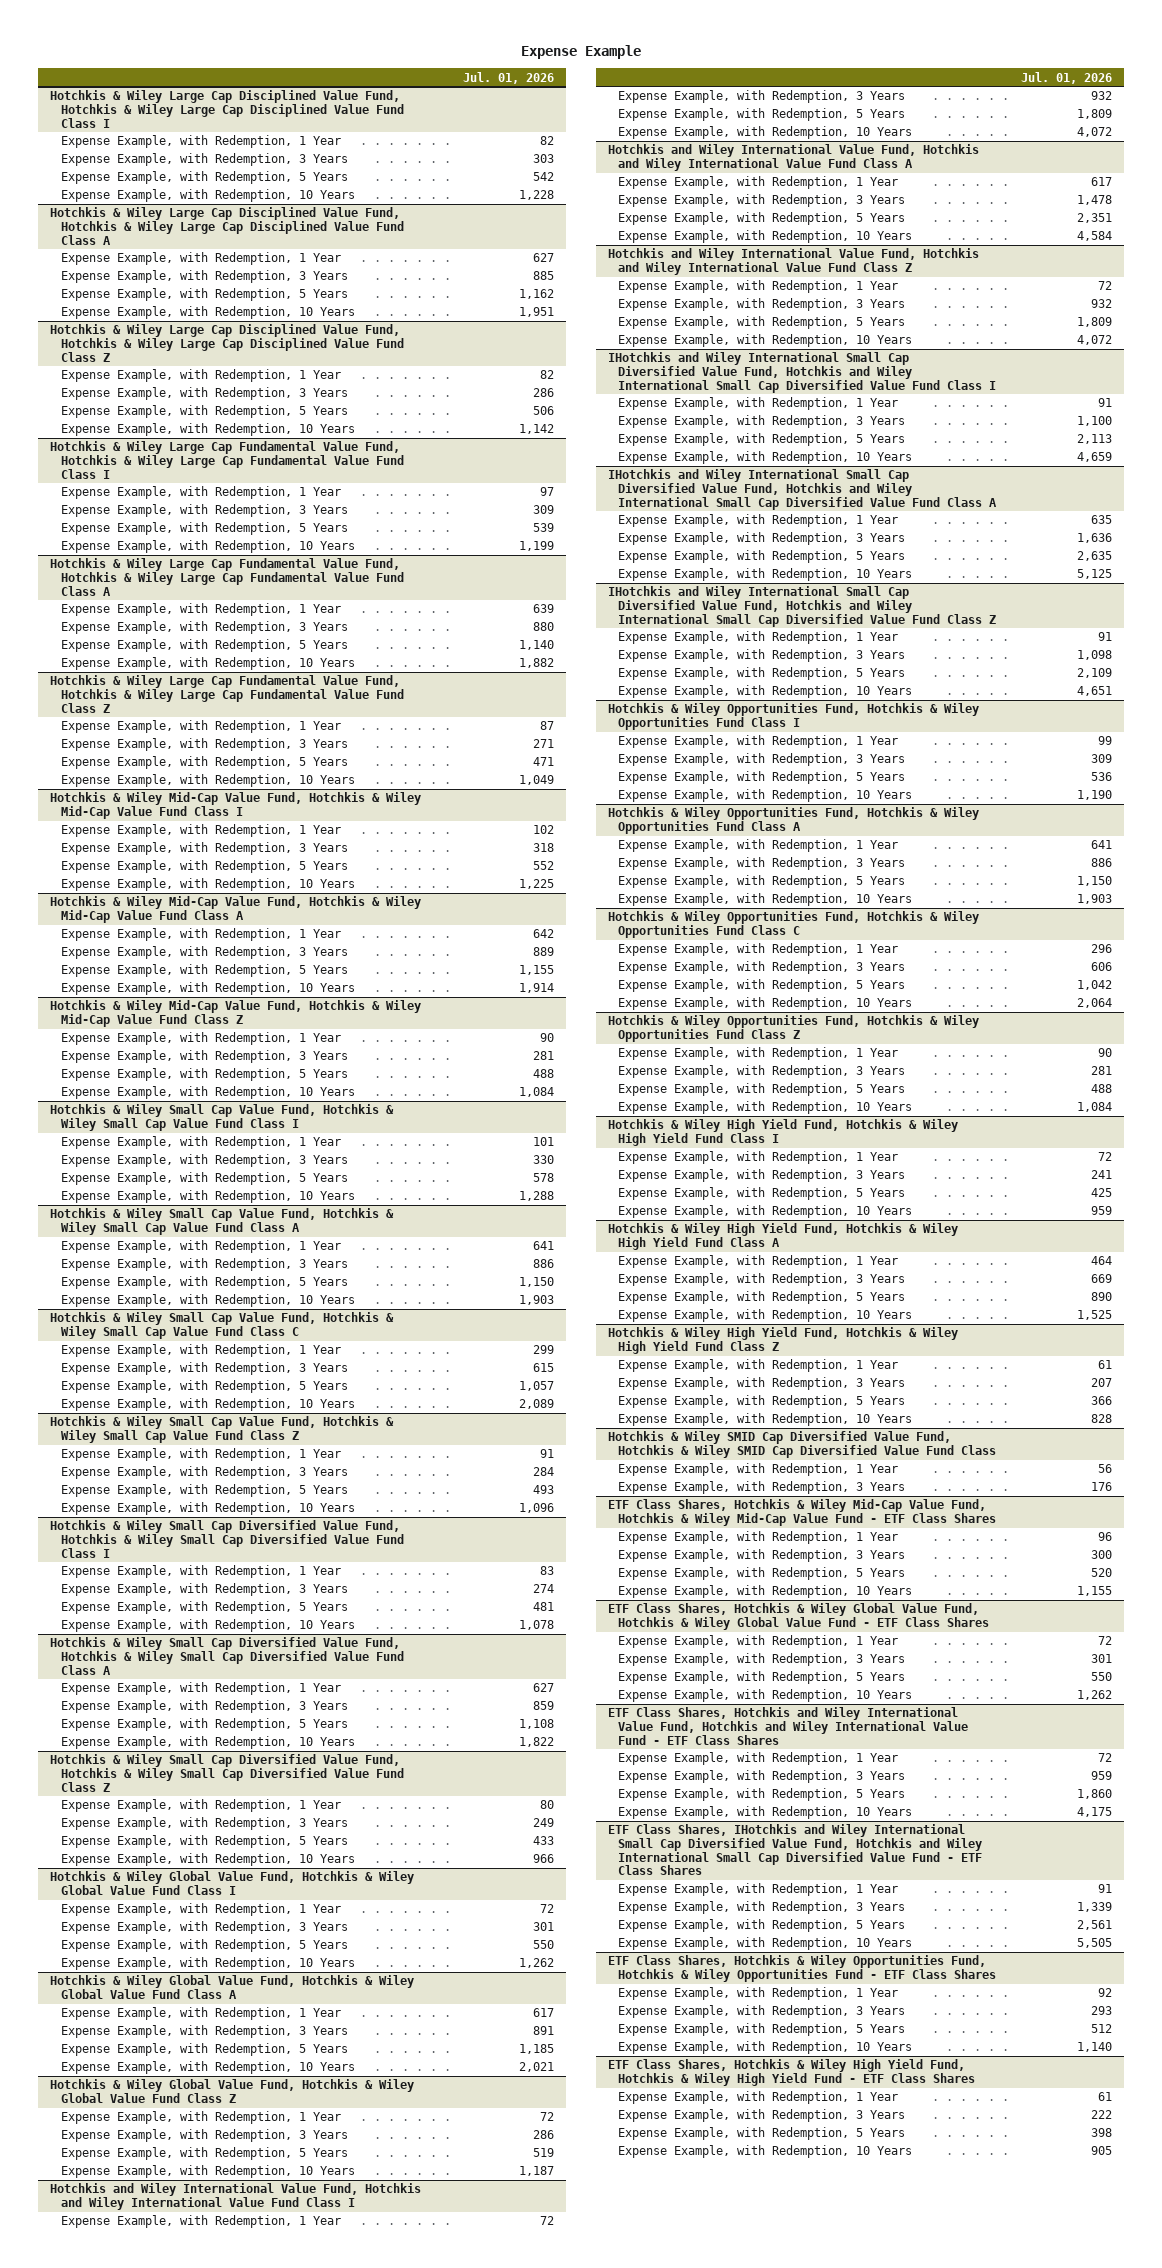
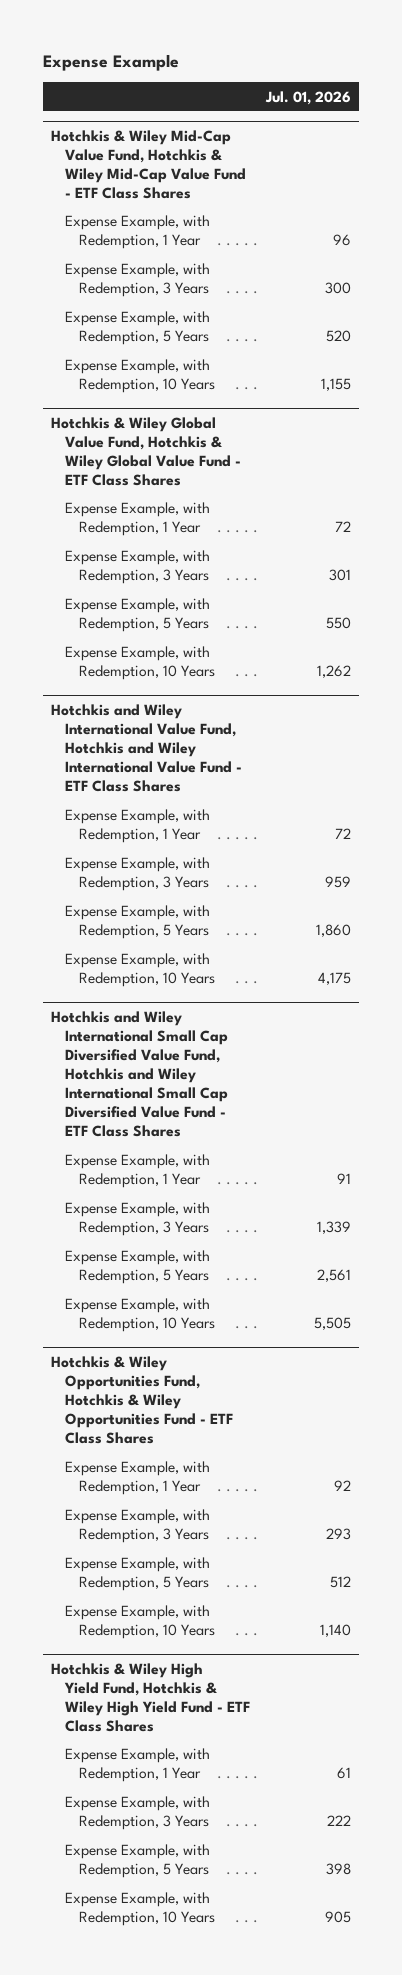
[50,90,404,128] Hotchkis & Wiley Large Cap Disciplined Value Fund, Hotchkis & Wiley Large Cap Disciplined Value Fund Class I -> none
[60,135,341,149] Expense Example, with Redemption, 1 Year -> none
[60,153,348,167] Expense Example, with Redemption, 3 Years -> none
[60,171,348,185] Expense Example, with Redemption, 5 Years -> none
[60,189,355,203] Expense Example, with Redemption, 10 Years -> none
[50,207,404,245] Hotchkis & Wiley Large Cap Disciplined Value Fund, Hotchkis & Wiley Large Cap Disciplined Value Fund Class A -> none
[60,252,341,266] Expense Example, with Redemption, 1 Year -> none
[60,270,348,284] Expense Example, with Redemption, 3 Years -> none
[60,288,348,302] Expense Example, with Redemption, 5 Years -> none
[60,306,355,320] Expense Example, with Redemption, 10 Years -> none
[50,324,404,362] Hotchkis & Wiley Large Cap Disciplined Value Fund, Hotchkis & Wiley Large Cap Disciplined Value Fund Class Z -> none
[60,369,341,383] Expense Example, with Redemption, 1 Year -> none
[60,387,348,401] Expense Example, with Redemption, 3 Years -> none
[60,405,348,419] Expense Example, with Redemption, 5 Years -> none
[60,423,355,437] Expense Example, with Redemption, 10 Years -> none
[50,441,404,479] Hotchkis & Wiley Large Cap Fundamental Value Fund, Hotchkis & Wiley Large Cap Fundamental Value Fund Class I -> none
[60,486,341,500] Expense Example, with Redemption, 1 Year -> none
[60,504,348,518] Expense Example, with Redemption, 3 Years -> none
[60,522,348,536] Expense Example, with Redemption, 5 Years -> none
[60,540,355,554] Expense Example, with Redemption, 10 Years -> none
[50,558,404,596] Hotchkis & Wiley Large Cap Fundamental Value Fund, Hotchkis & Wiley Large Cap Fundamental Value Fund Class A -> none
[60,603,341,617] Expense Example, with Redemption, 1 Year -> none
[60,621,348,635] Expense Example, with Redemption, 3 Years -> none
[60,639,348,653] Expense Example, with Redemption, 5 Years -> none
[60,657,355,671] Expense Example, with Redemption, 10 Years -> none
[50,675,404,713] Hotchkis & Wiley Large Cap Fundamental Value Fund, Hotchkis & Wiley Large Cap Fundamental Value Fund Class Z -> none
[60,720,341,734] Expense Example, with Redemption, 1 Year -> none
[60,738,348,752] Expense Example, with Redemption, 3 Years -> none
[60,756,348,770] Expense Example, with Redemption, 5 Years -> none
[60,774,355,788] Expense Example, with Redemption, 10 Years -> none
[50,792,422,820] Hotchkis & Wiley Mid-Cap Value Fund, Hotchkis & Wiley Mid-Cap Value Fund Class I -> none
[60,824,341,838] Expense Example, with Redemption, 1 Year -> none
[60,842,348,856] Expense Example, with Redemption, 3 Years -> none
[60,860,348,874] Expense Example, with Redemption, 5 Years -> none
[60,878,355,892] Expense Example, with Redemption, 10 Years -> none
[50,896,422,924] Hotchkis & Wiley Mid-Cap Value Fund, Hotchkis & Wiley Mid-Cap Value Fund Class A -> none
[60,928,341,942] Expense Example, with Redemption, 1 Year -> none
[60,946,348,960] Expense Example, with Redemption, 3 Years -> none
[60,964,348,978] Expense Example, with Redemption, 5 Years -> none
[60,982,355,996] Expense Example, with Redemption, 10 Years -> none
[50,1000,422,1028] Hotchkis & Wiley Mid-Cap Value Fund, Hotchkis & Wiley Mid-Cap Value Fund Class Z -> none
[60,1032,341,1046] Expense Example, with Redemption, 1 Year -> none
[60,1050,348,1064] Expense Example, with Redemption, 3 Years -> none
[60,1068,348,1082] Expense Example, with Redemption, 5 Years -> none
[60,1086,355,1100] Expense Example, with Redemption, 10 Years -> none
[50,1104,395,1132] Hotchkis & Wiley Small Cap Value Fund, Hotchkis & Wiley Small Cap Value Fund Class I -> none
[60,1136,341,1150] Expense Example, with Redemption, 1 Year -> none
[60,1154,348,1168] Expense Example, with Redemption, 3 Years -> none
[60,1172,348,1186] Expense Example, with Redemption, 5 Years -> none
[60,1190,355,1204] Expense Example, with Redemption, 10 Years -> none
[50,1208,395,1236] Hotchkis & Wiley Small Cap Value Fund, Hotchkis & Wiley Small Cap Value Fund Class A -> none
[60,1240,341,1254] Expense Example, with Redemption, 1 Year -> none
[60,1258,348,1272] Expense Example, with Redemption, 3 Years -> none
[60,1276,348,1290] Expense Example, with Redemption, 5 Years -> none
[60,1294,355,1308] Expense Example, with Redemption, 10 Years -> none
[50,1312,395,1340] Hotchkis & Wiley Small Cap Value Fund, Hotchkis & Wiley Small Cap Value Fund Class C -> none
[60,1344,341,1358] Expense Example, with Redemption, 1 Year -> none
[60,1362,348,1376] Expense Example, with Redemption, 3 Years -> none
[60,1380,348,1394] Expense Example, with Redemption, 5 Years -> none
[60,1398,355,1412] Expense Example, with Redemption, 10 Years -> none
[50,1416,395,1444] Hotchkis & Wiley Small Cap Value Fund, Hotchkis & Wiley Small Cap Value Fund Class Z -> none
[60,1448,341,1462] Expense Example, with Redemption, 1 Year -> none
[60,1466,348,1480] Expense Example, with Redemption, 3 Years -> none
[60,1484,348,1498] Expense Example, with Redemption, 5 Years -> none
[60,1502,355,1516] Expense Example, with Redemption, 10 Years -> none
[50,1520,404,1558] Hotchkis & Wiley Small Cap Diversified Value Fund, Hotchkis & Wiley Small Cap Diversified Value Fund Class I -> none
[60,1565,341,1579] Expense Example, with Redemption, 1 Year -> none
[60,1583,348,1597] Expense Example, with Redemption, 3 Years -> none
[60,1601,348,1615] Expense Example, with Redemption, 5 Years -> none
[60,1619,355,1633] Expense Example, with Redemption, 10 Years -> none
[50,1637,404,1675] Hotchkis & Wiley Small Cap Diversified Value Fund, Hotchkis & Wiley Small Cap Diversified Value Fund Class A -> none
[60,1682,341,1696] Expense Example, with Redemption, 1 Year -> none
[60,1700,348,1714] Expense Example, with Redemption, 3 Years -> none
[60,1718,348,1732] Expense Example, with Redemption, 5 Years -> none
[60,1736,355,1750] Expense Example, with Redemption, 10 Years -> none
[50,1754,404,1792] Hotchkis & Wiley Small Cap Diversified Value Fund, Hotchkis & Wiley Small Cap Diversified Value Fund Class Z -> none
[60,1799,341,1813] Expense Example, with Redemption, 1 Year -> none
[60,1817,348,1831] Expense Example, with Redemption, 3 Years -> none
[60,1835,348,1849] Expense Example, with Redemption, 5 Years -> none
[60,1853,355,1867] Expense Example, with Redemption, 10 Years -> none
[50,1871,415,1896] Hotchkis & Wiley Global Value Fund, Hotchkis & Wiley Global Value Fund Class I -> none
[60,1903,341,1917] Expense Example, with Redemption, 1 Year -> none
[60,1921,348,1935] Expense Example, with Redemption, 3 Years -> none
[60,1939,348,1953] Expense Example, with Redemption, 5 Years -> none
[60,1957,355,1971] Expense Example, with Redemption, 10 Years -> none
[50,1975,415,2000] Hotchkis & Wiley Global Value Fund, Hotchkis & Wiley Global Value Fund Class A -> none
[60,2007,341,2021] Expense Example, with Redemption, 1 Year -> none
[60,2025,348,2039] Expense Example, with Redemption, 3 Years -> none
[60,2043,348,2057] Expense Example, with Redemption, 5 Years -> none
[60,2061,355,2075] Expense Example, with Redemption, 10 Years -> none
[50,2079,415,2104] Hotchkis & Wiley Global Value Fund, Hotchkis & Wiley Global Value Fund Class Z -> none
[60,2111,341,2125] Expense Example, with Redemption, 1 Year -> none
[60,2129,348,2143] Expense Example, with Redemption, 3 Years -> none
[60,2147,348,2161] Expense Example, with Redemption, 5 Years -> none
[60,2165,355,2179] Expense Example, with Redemption, 10 Years -> none
[50,2183,422,2211] Hotchkis and Wiley International Value Fund, Hotchkis and Wiley International Value Fund Class I -> none
[60,2215,341,2229] Expense Example, with Redemption, 1 Year -> none
[618,90,906,104] Expense Example, with Redemption, 3 Years -> none
[618,108,906,122] Expense Example, with Redemption, 5 Years -> none
[618,126,913,140] Expense Example, with Redemption, 10 Years -> none
[607,144,979,172] Hotchkis and Wiley International Value Fund, Hotchkis and Wiley International Value Fund Class A -> none
[618,176,899,190] Expense Example, with Redemption, 1 Year -> none
[618,194,906,208] Expense Example, with Redemption, 3 Years -> none
[618,212,906,226] Expense Example, with Redemption, 5 Years -> none
[618,230,913,244] Expense Example, with Redemption, 10 Years -> none
[607,248,979,276] Hotchkis and Wiley International Value Fund, Hotchkis and Wiley International Value Fund Class Z -> none
[618,280,899,294] Expense Example, with Redemption, 1 Year -> none
[618,298,906,312] Expense Example, with Redemption, 3 Years -> none
[618,316,906,330] Expense Example, with Redemption, 5 Years -> none
[618,334,913,348] Expense Example, with Redemption, 10 Years -> none
[607,352,997,393] IHotchkis and Wiley International Small Cap Diversified Value Fund, Hotchkis and Wiley International Small Cap Diversified Value Fund Class I -> none
[618,397,899,411] Expense Example, with Redemption, 1 Year -> none
[618,415,906,429] Expense Example, with Redemption, 3 Years -> none
[618,433,906,447] Expense Example, with Redemption, 5 Years -> none
[618,451,913,465] Expense Example, with Redemption, 10 Years -> none
[607,469,998,510] IHotchkis and Wiley International Small Cap Diversified Value Fund, Hotchkis and Wiley International Small Cap Diversified Value Fund Class A -> none
[618,514,899,528] Expense Example, with Redemption, 1 Year -> none
[618,532,906,546] Expense Example, with Redemption, 3 Years -> none
[618,550,906,564] Expense Example, with Redemption, 5 Years -> none
[618,568,913,582] Expense Example, with Redemption, 10 Years -> none
[607,586,997,627] IHotchkis and Wiley International Small Cap Diversified Value Fund, Hotchkis and Wiley International Small Cap Diversified Value Fund Class Z -> none
[618,631,899,645] Expense Example, with Redemption, 1 Year -> none
[618,649,906,663] Expense Example, with Redemption, 3 Years -> none
[618,667,906,681] Expense Example, with Redemption, 5 Years -> none
[618,685,913,699] Expense Example, with Redemption, 10 Years -> none
[607,703,979,731] Hotchkis & Wiley Opportunities Fund, Hotchkis & Wiley Opportunities Fund Class I -> none
[618,735,899,749] Expense Example, with Redemption, 1 Year -> none
[618,753,906,767] Expense Example, with Redemption, 3 Years -> none
[618,771,906,785] Expense Example, with Redemption, 5 Years -> none
[618,789,913,803] Expense Example, with Redemption, 10 Years -> none
[607,807,979,835] Hotchkis & Wiley Opportunities Fund, Hotchkis & Wiley Opportunities Fund Class A -> none
[618,839,899,853] Expense Example, with Redemption, 1 Year -> none
[618,857,906,871] Expense Example, with Redemption, 3 Years -> none
[618,875,906,889] Expense Example, with Redemption, 5 Years -> none
[618,893,913,907] Expense Example, with Redemption, 10 Years -> none
[607,911,979,939] Hotchkis & Wiley Opportunities Fund, Hotchkis & Wiley Opportunities Fund Class C -> none
[618,943,899,957] Expense Example, with Redemption, 1 Year -> none
[618,961,906,975] Expense Example, with Redemption, 3 Years -> none
[618,979,906,993] Expense Example, with Redemption, 5 Years -> none
[618,997,913,1011] Expense Example, with Redemption, 10 Years -> none
[607,1015,979,1043] Hotchkis & Wiley Opportunities Fund, Hotchkis & Wiley Opportunities Fund Class Z -> none
[618,1047,899,1061] Expense Example, with Redemption, 1 Year -> none
[618,1065,906,1079] Expense Example, with Redemption, 3 Years -> none
[618,1083,906,1097] Expense Example, with Redemption, 5 Years -> none
[618,1101,913,1115] Expense Example, with Redemption, 10 Years -> none
[607,1119,958,1147] Hotchkis & Wiley High Yield Fund, Hotchkis & Wiley High Yield Fund Class I -> none
[618,1151,899,1165] Expense Example, with Redemption, 1 Year -> none
[618,1169,906,1183] Expense Example, with Redemption, 3 Years -> none
[618,1187,906,1201] Expense Example, with Redemption, 5 Years -> none
[618,1205,913,1219] Expense Example, with Redemption, 10 Years -> none
[607,1223,958,1251] Hotchkis & Wiley High Yield Fund, Hotchkis & Wiley High Yield Fund Class A -> none
[618,1255,899,1269] Expense Example, with Redemption, 1 Year -> none
[618,1273,906,1287] Expense Example, with Redemption, 3 Years -> none
[618,1291,906,1305] Expense Example, with Redemption, 5 Years -> none
[618,1309,913,1323] Expense Example, with Redemption, 10 Years -> none
[607,1327,958,1355] Hotchkis & Wiley High Yield Fund, Hotchkis & Wiley High Yield Fund Class Z -> none
[618,1359,899,1373] Expense Example, with Redemption, 1 Year -> none
[618,1377,906,1391] Expense Example, with Redemption, 3 Years -> none
[618,1395,906,1409] Expense Example, with Redemption, 5 Years -> none
[618,1413,913,1427] Expense Example, with Redemption, 10 Years -> none
[607,1431,997,1459] Hotchkis & Wiley SMID Cap Diversified Value Fund, Hotchkis & Wiley SMID Cap Diversified Value Fund Class -> none
[618,1463,899,1477] Expense Example, with Redemption, 1 Year -> none
[618,1481,906,1495] Expense Example, with Redemption, 3 Years -> none
[607,1499,997,1527] ETF Class Shares, Hotchkis & Wiley Mid-Cap Value Fund, Hotchkis & Wiley Mid-Cap Value Fund - ETF Class Shares -> [51,129,247,200] Hotchkis & Wiley Mid-Cap Value Fund, Hotchkis & Wiley Mid-Cap Value Fund - ETF Class Shares
[607,1603,990,1631] ETF Class Shares, Hotchkis & Wiley Global Value Fund, Hotchkis & Wiley Global Value Fund - ETF Class Shares -> [51,416,242,487] Hotchkis & Wiley Global Value Fund, Hotchkis & Wiley Global Value Fund - ETF Class Shares
[607,1707,969,1745] ETF Class Shares, Hotchkis and Wiley International Value Fund, Hotchkis and Wiley International Value Fund - ETF Class Shares -> [51,703,243,793] Hotchkis and Wiley International Value Fund, Hotchkis and Wiley International Value Fund - ETF Class Shares
[607,1824,983,1876] ETF Class Shares, IHotchkis and Wiley International Small Cap Diversified Value Fund, Hotchkis and Wiley International Small Cap Diversified Value Fund - ETF Class Shares -> [51,1010,229,1138] Hotchkis and Wiley International Small Cap Diversified Value Fund, Hotchkis and Wiley International Small Cap Diversified Value Fund - ETF Class Shares
[607,1955,997,1983] ETF Class Shares, Hotchkis & Wiley Opportunities Fund, Hotchkis & Wiley Opportunities Fund - ETF Class Shares -> [51,1355,234,1445] Hotchkis & Wiley Opportunities Fund, Hotchkis & Wiley Opportunities Fund - ETF Class Shares
[607,2059,976,2087] ETF Class Shares, Hotchkis & Wiley High Yield Fund, Hotchkis & Wiley High Yield Fund - ETF Class Shares -> [51,1662,251,1733] Hotchkis & Wiley High Yield Fund, Hotchkis & Wiley High Yield Fund - ETF Class Shares

